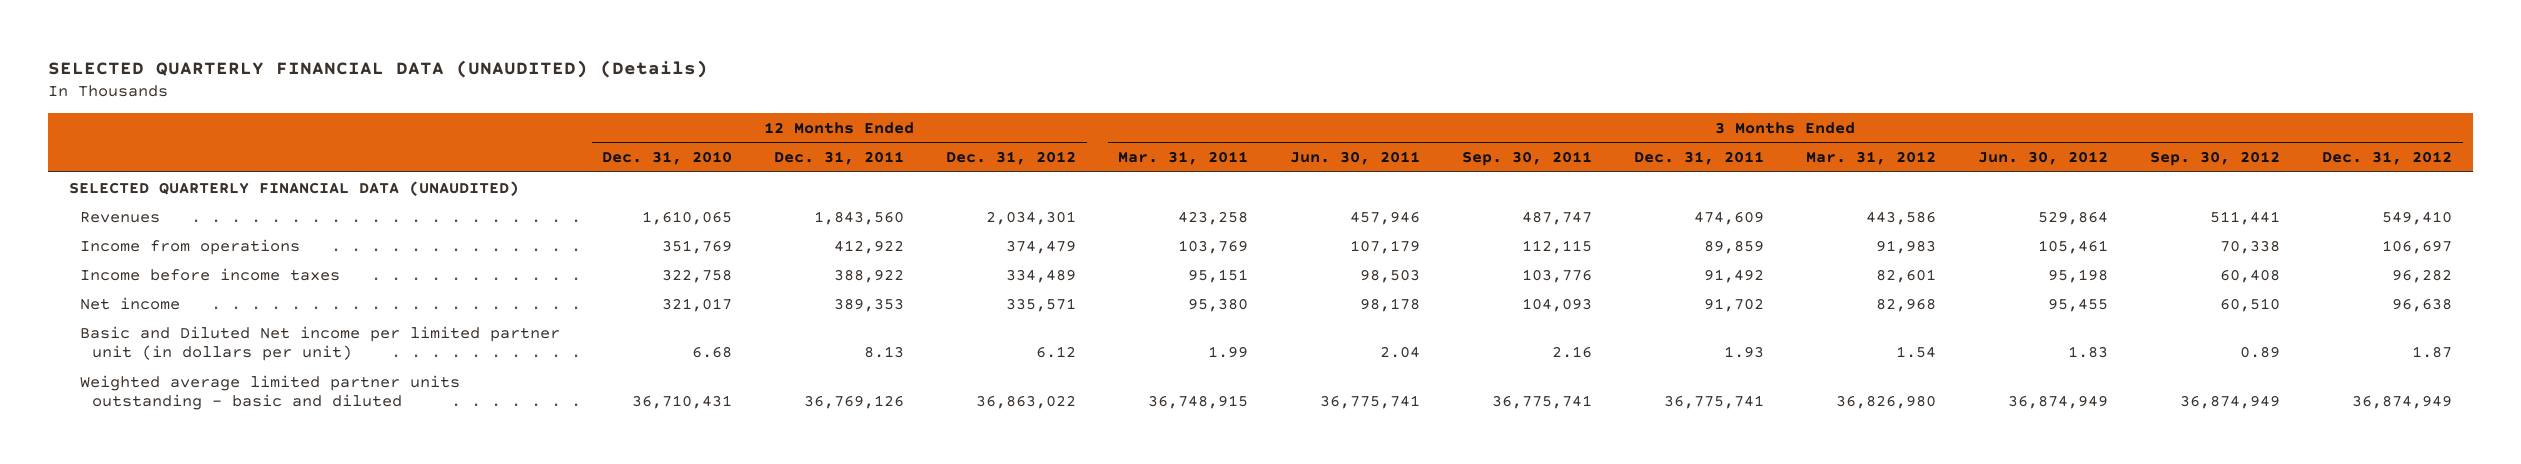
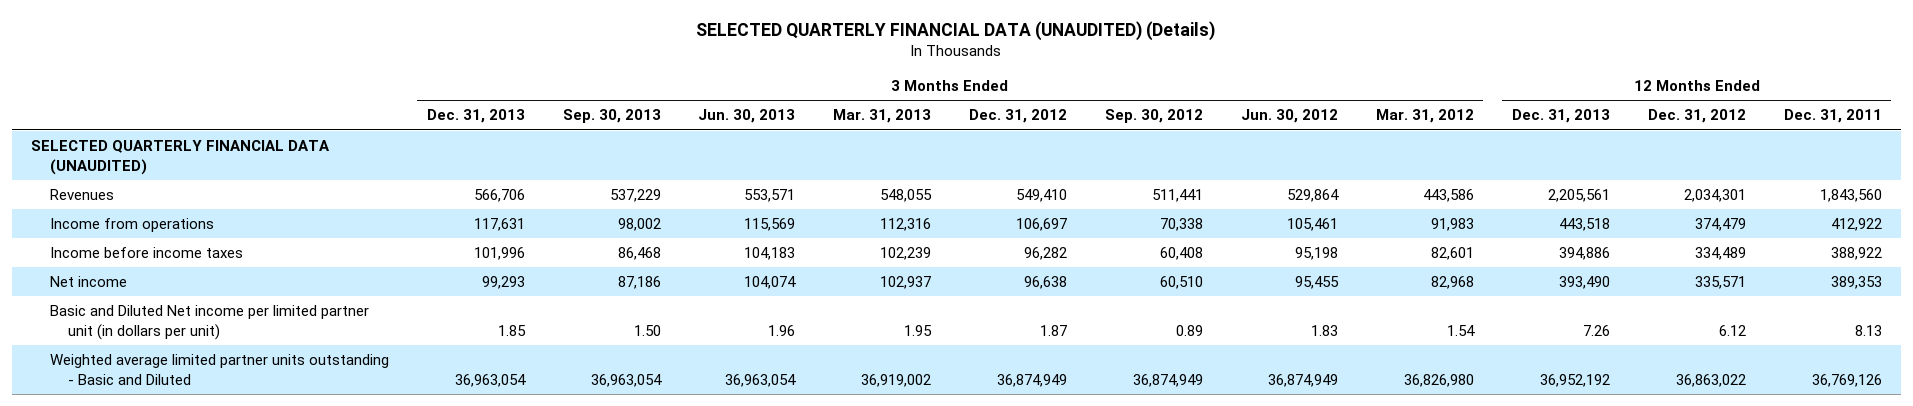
[602,150,733,165] Dec. 31, 2010 -> none
[1118,150,1249,165] Mar. 31, 2011 -> none
[1290,150,1421,165] Jun. 30, 2011 -> none
[1462,150,1593,166] Sep. 30, 2011 -> none
[1634,150,1765,165] Dec. 31, 2011 -> none
none -> [426,109,525,124] Dec. 31, 2013
none -> [562,109,661,124] Sep. 30, 2013
none -> [698,109,796,124] Jun. 30, 2013
none -> [833,109,932,124] Mar. 31, 2013
none -> [1511,109,1610,124] Dec. 31, 2013
[80,374,461,410] Weighted average limited partner units outstanding - basic and diluted -> [49,353,389,385] Weighted average limited partner units outstanding - Basic and Diluted

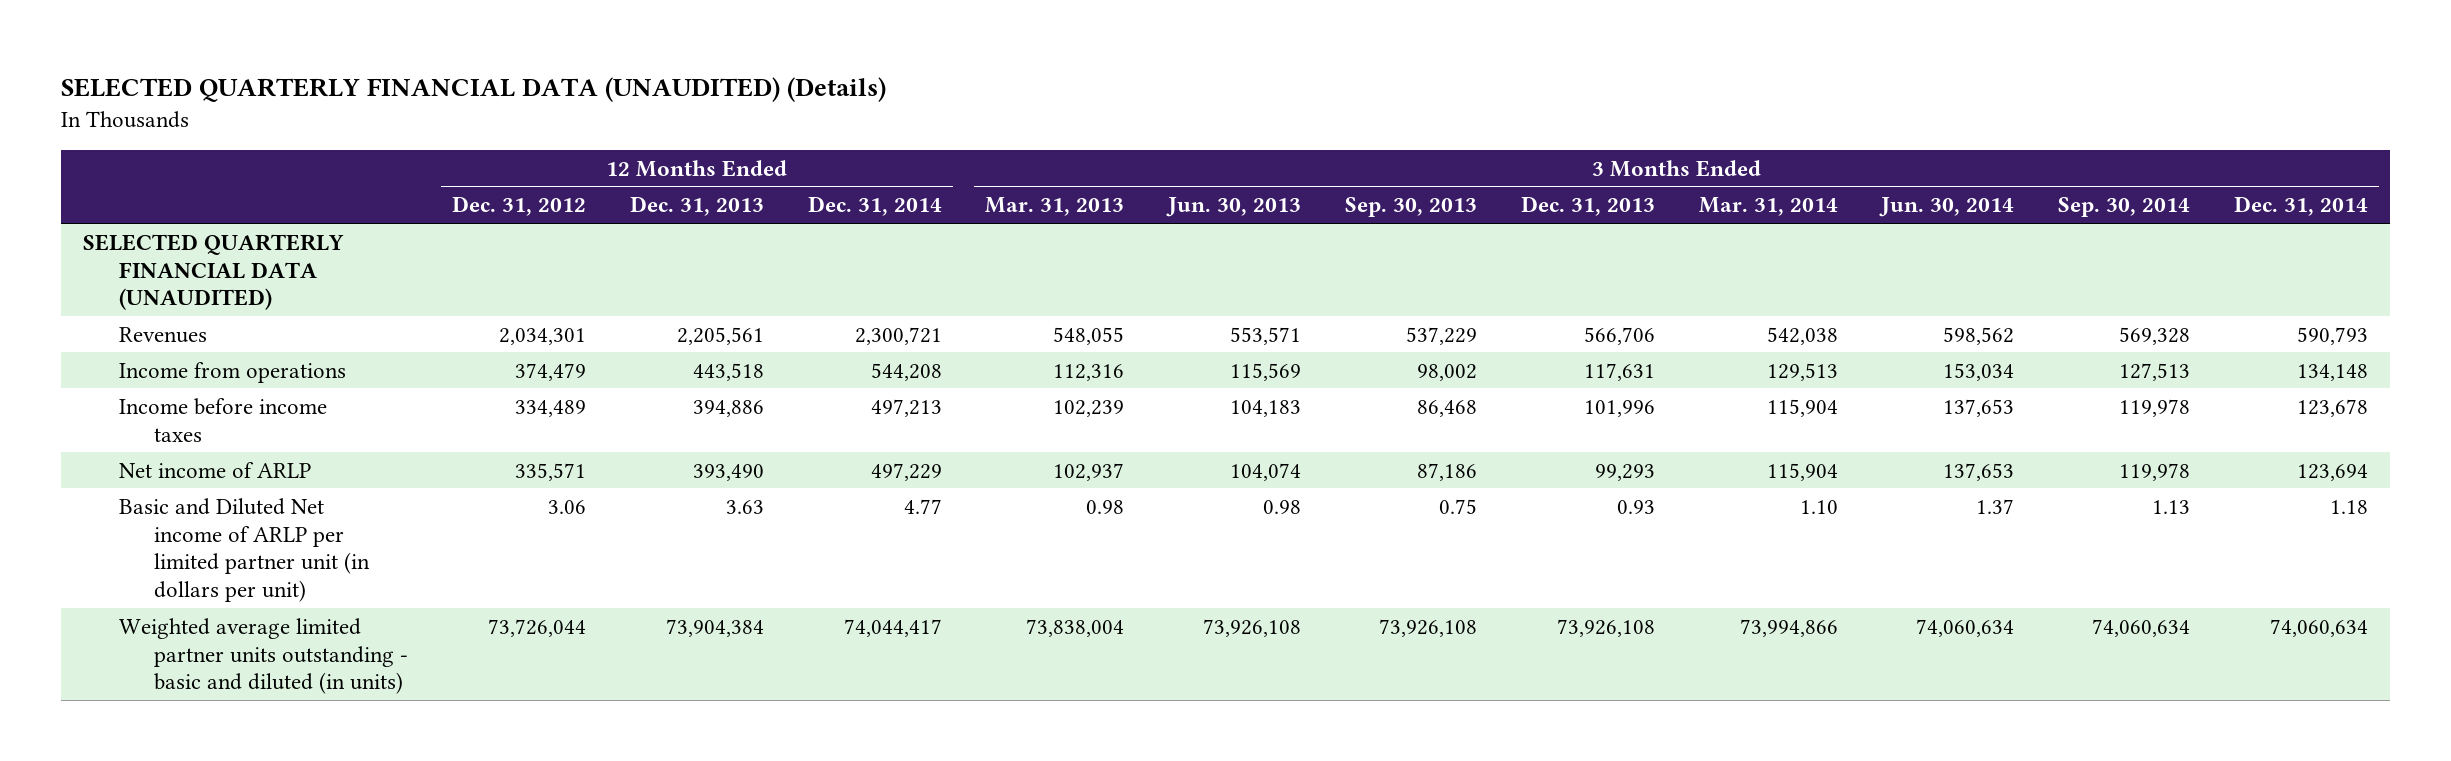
[969,109,1068,124] Dec. 31, 2012 -> none
[1105,109,1204,124] Sep. 30, 2012 -> none
[1241,109,1339,124] Jun. 30, 2012 -> none
[1375,109,1474,124] Mar. 31, 2012 -> none
[1783,109,1882,124] Dec. 31, 2011 -> none
none -> [807,196,942,217] Dec. 31, 2014
none -> [1698,197,1838,217] Mar. 31, 2014
none -> [1879,197,2015,218] Jun. 30, 2014
none -> [2058,197,2191,218] Sep. 30, 2014
none -> [2233,196,2368,217] Dec. 31, 2014
[49,275,127,287] Net income -> [118,461,311,478] Net income of ARLP
[49,304,369,340] Basic and Diluted Net income per limited partner unit (in dollars per unit) -> [118,497,371,603] Basic and Diluted Net income of ARLP per limited partner unit (in dollars per unit)
[497,324,526,336] 1.85 -> [1616,499,1655,514] 0.93
[633,324,661,336] 1.50 -> [1438,498,1477,514] 0.75
[768,324,796,336] 1.96 -> [1263,499,1302,514] 0.98
[904,324,933,336] 1.95 -> [1086,499,1125,514] 0.98
[1582,324,1610,336] 7.26 -> [725,499,764,514] 3.63
[1718,324,1746,336] 6.12 -> [548,499,587,514] 3.06
[49,353,389,385] Weighted average limited partner units outstanding - Basic and Diluted -> [118,617,409,695] Weighted average limited partner units outstanding - basic and diluted (in units)
[454,373,526,387] 36,963,054 -> [1556,618,1655,637] 73,926,108
[590,373,662,387] 36,963,054 -> [1378,618,1477,637] 73,926,108
[725,373,797,387] 36,963,054 -> [1203,618,1302,637] 73,926,108
[861,373,932,387] 36,919,002 -> [1026,618,1125,637] 73,838,004
[1539,373,1610,387] 36,952,192 -> [665,618,764,637] 73,904,384
[1675,373,1746,387] 36,863,022 -> [488,618,587,637] 73,726,044

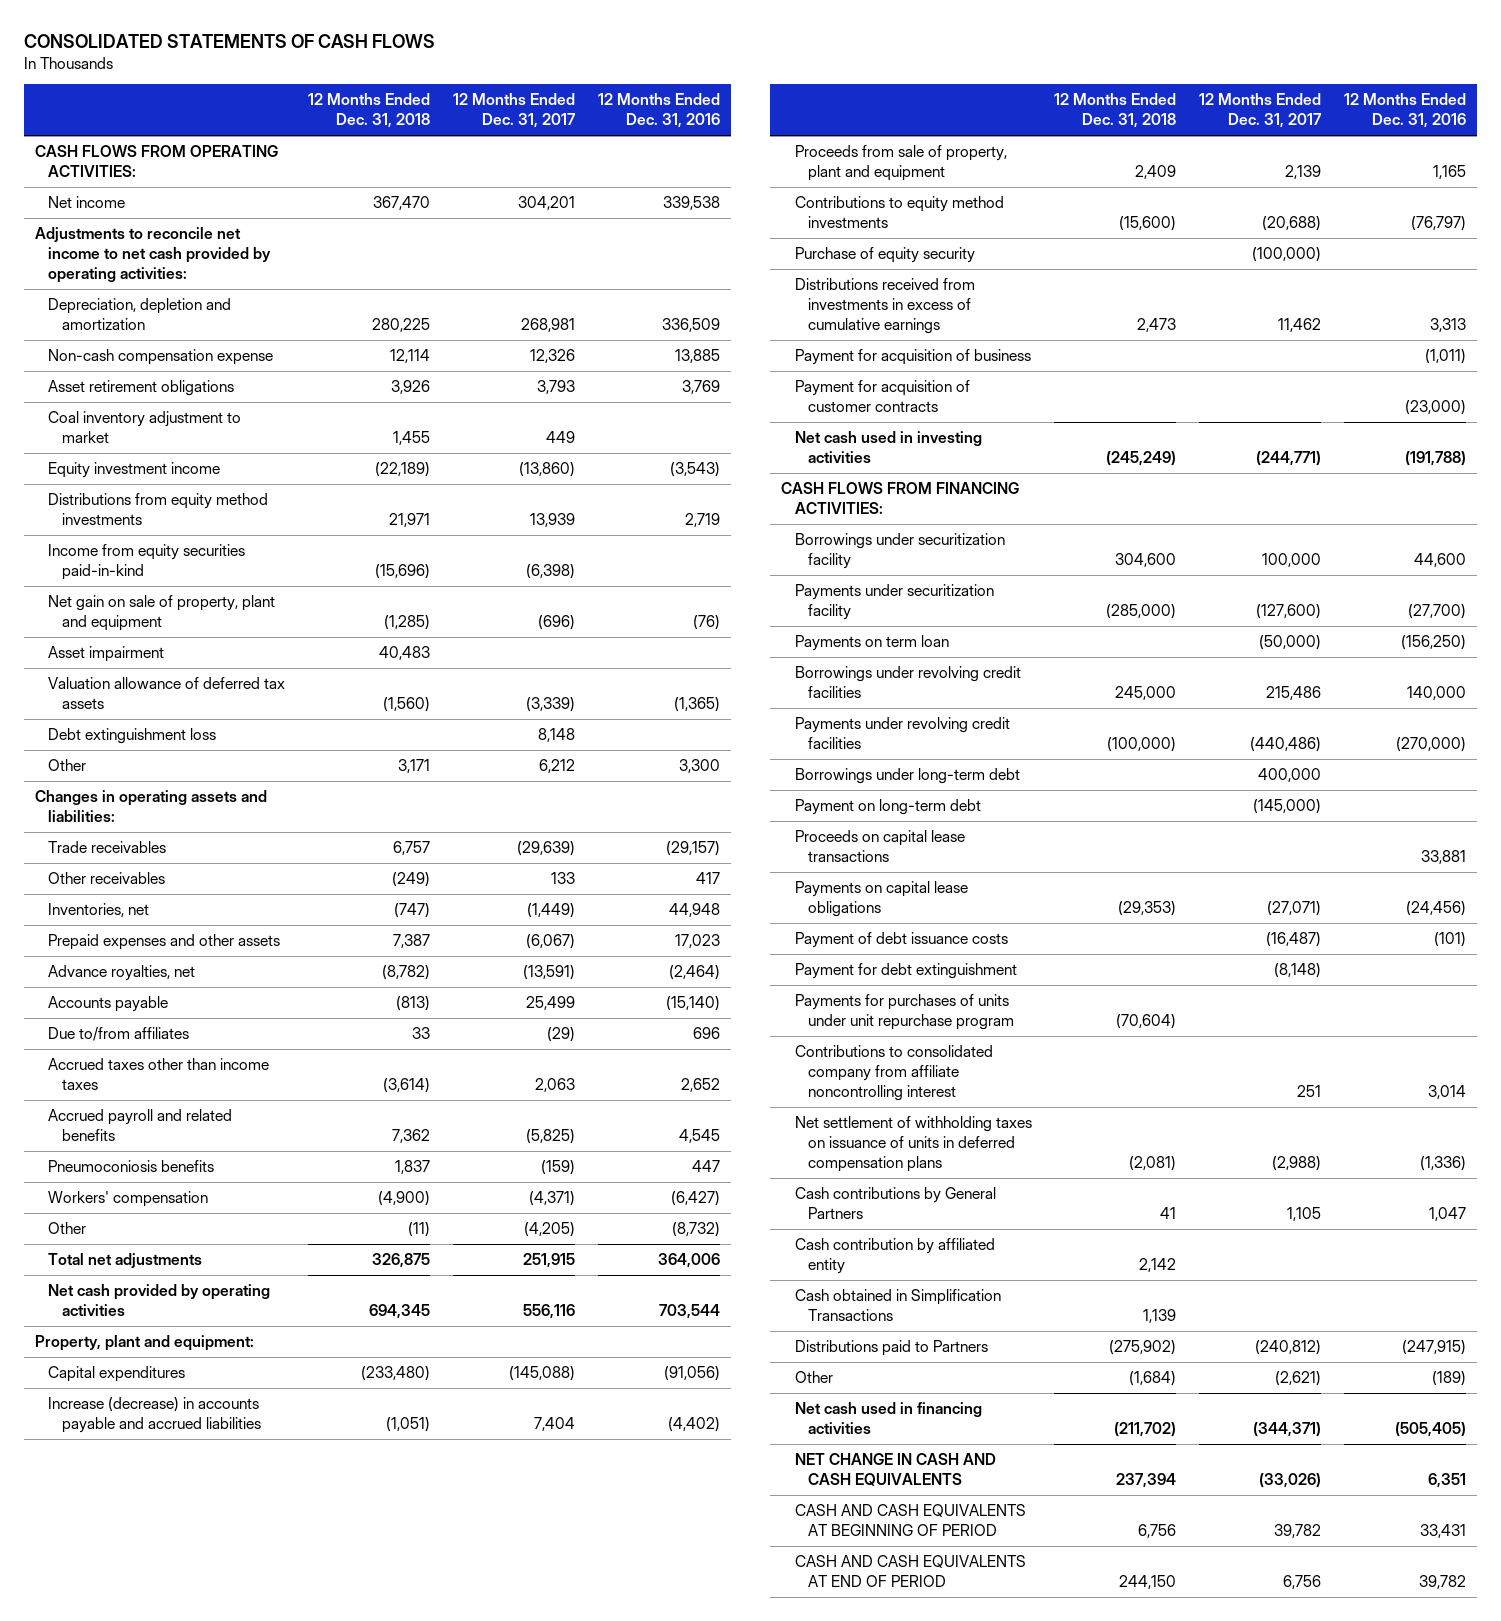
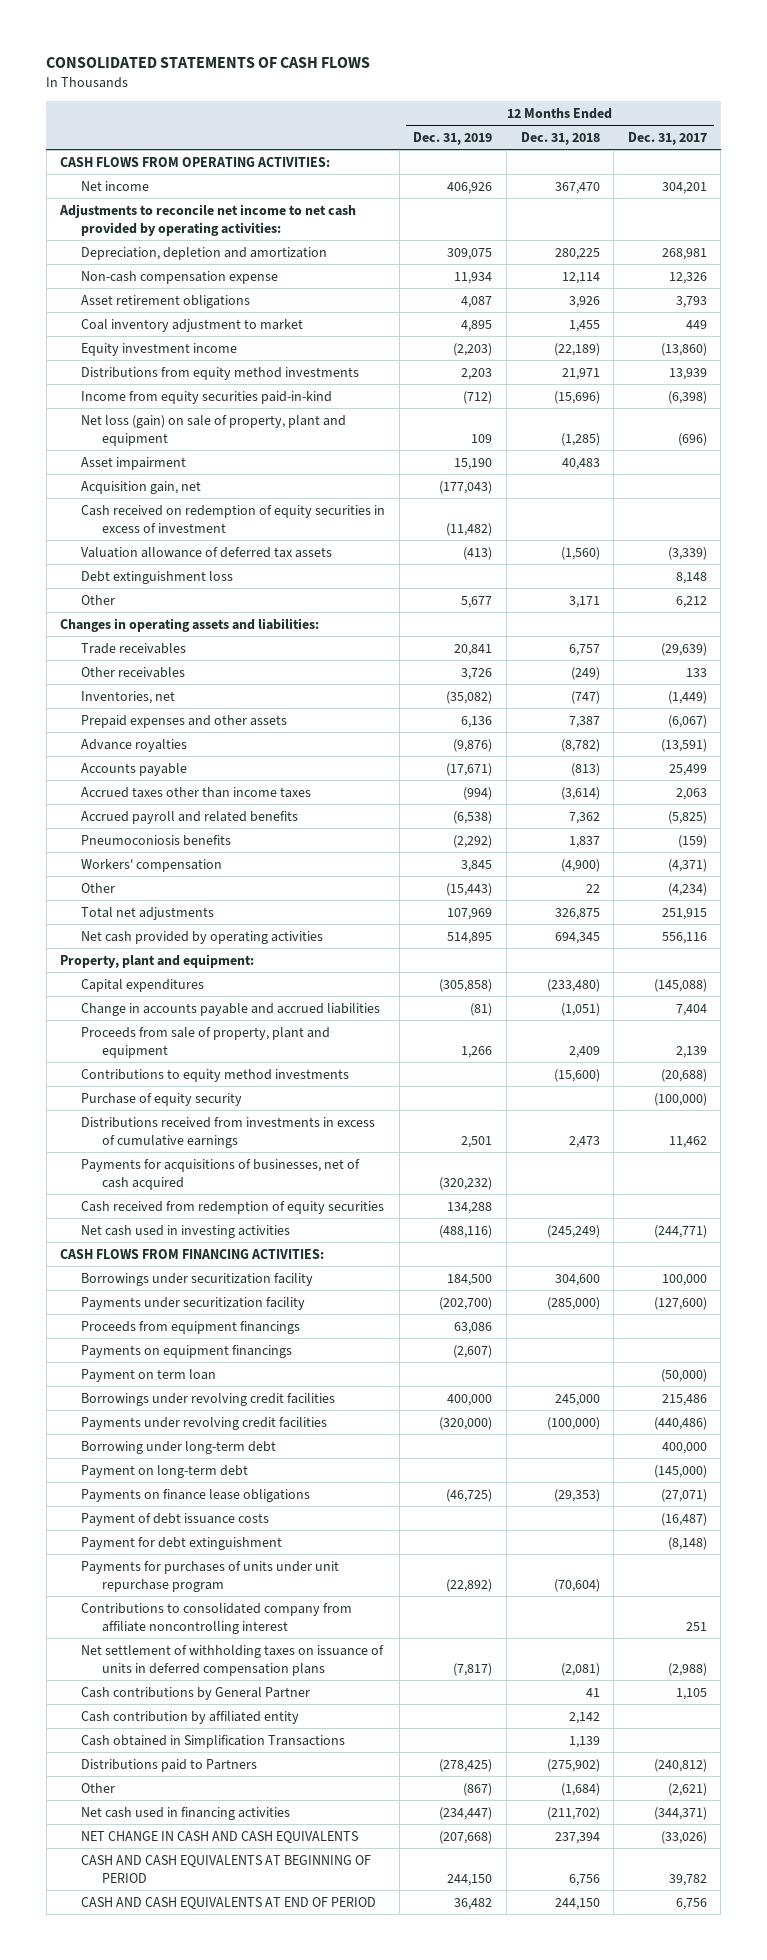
[597,93,720,129] 12 Months Ended Dec. 31, 2016 -> none
none -> [413,131,493,145] Dec. 31, 2019
[48,595,276,632] Net gain on sale of property, plant and equipment -> [81,414,347,446] Net loss (gain) on sale of property, plant and equipment
none -> [81,480,202,494] Acquisition gain, net
none -> [81,504,386,533] Cash received on redemption of equity securities in excess of investment
[48,965,196,982] Advance royalties, net -> [81,738,188,752] Advance royalties
[48,1027,190,1042] Due to/from affiliates -> none
[408,1222,431,1238] (11) -> [585,883,600,893] 22
[524,1222,576,1238] (4,205) -> [667,882,707,896] (4,234)
[48,1397,261,1434] Increase (decrease) in accounts payable and accrued liabilities -> [81,1002,381,1016] Change in accounts payable and accrued liabilities
[794,380,970,413] Payment for acquisition of customer contracts -> none
[794,349,1031,366] Payment for acquisition of business -> [81,1158,361,1190] Payments for acquisitions of businesses, net of cash acquired
none -> [81,1200,385,1214] Cash received from redemption of equity securities
none -> [81,1320,301,1334] Proceeds from equipment financings
none -> [81,1344,293,1358] Payments on equipment financings
[794,635,949,652] Payments on term loan -> [81,1368,217,1382] Payment on term loan
[794,768,1020,785] Borrowings under long-term debt -> [81,1440,277,1454] Borrowing under long-term debt
[794,830,965,863] Proceeds on capital lease transactions -> none
[794,881,968,918] Payments on capital lease obligations -> [81,1488,311,1502] Payments on finance lease obligations
[794,1187,996,1220] Cash contributions by General Partners -> [81,1686,311,1700] Cash contributions by General Partner

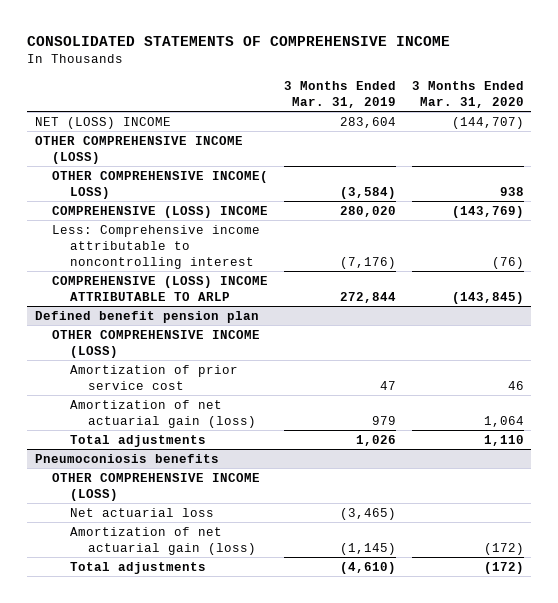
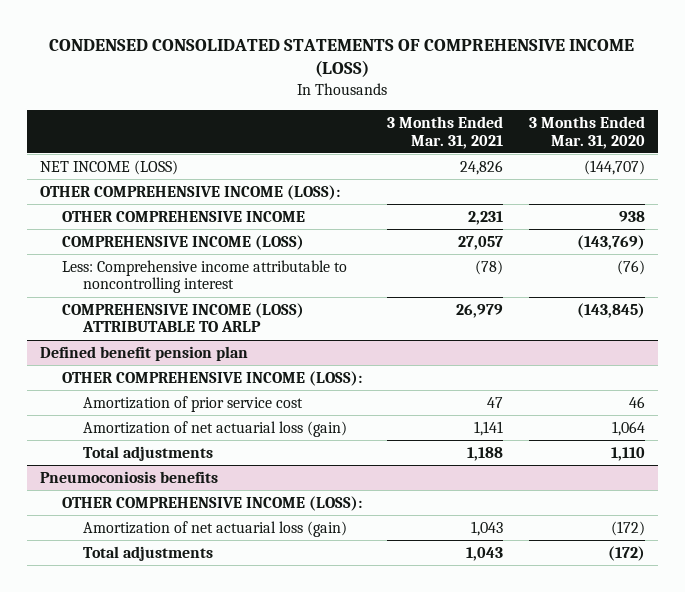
[26,36,450,47] CONSOLIDATED STATEMENTS OF COMPREHENSIVE INCOME -> [49,38,635,78] CONDENSED CONSOLIDATED STATEMENTS OF COMPREHENSIVE INCOME (LOSS)
[284,80,397,108] 3 Months Ended Mar. 31, 2019 -> none
none -> [387,115,504,149] 3 Months Ended Mar. 31, 2021
[34,116,171,129] NET (LOSS) INCOME -> [39,159,178,175] NET INCOME (LOSS)
[34,135,243,164] OTHER COMPREHENSIVE INCOME (LOSS) -> [39,184,340,200] OTHER COMPREHENSIVE INCOME (LOSS):
[52,170,269,199] OTHER COMPREHENSIVE INCOME( LOSS) -> [61,210,305,222] OTHER COMPREHENSIVE INCOME
[52,205,269,218] COMPREHENSIVE (LOSS) INCOME -> [61,234,304,250] COMPREHENSIVE INCOME (LOSS)
[52,275,269,301] COMPREHENSIVE (LOSS) INCOME ATTRIBUTABLE TO ARLP -> [61,302,304,333] COMPREHENSIVE INCOME (LOSS) ATTRIBUTABLE TO ARLP
[52,329,261,358] OTHER COMPREHENSIVE INCOME (LOSS) -> [61,370,362,386] OTHER COMPREHENSIVE INCOME (LOSS):
[70,399,257,428] Amortization of net actuarial gain (loss) -> [83,420,348,437] Amortization of net actuarial loss (gain)
[70,507,215,517] Net actuarial loss -> none
[52,472,261,501] OTHER COMPREHENSIVE INCOME (LOSS) -> [61,495,362,511] OTHER COMPREHENSIVE INCOME (LOSS):
[70,526,257,555] Amortization of net actuarial gain (loss) -> [83,520,348,537] Amortization of net actuarial loss (gain)

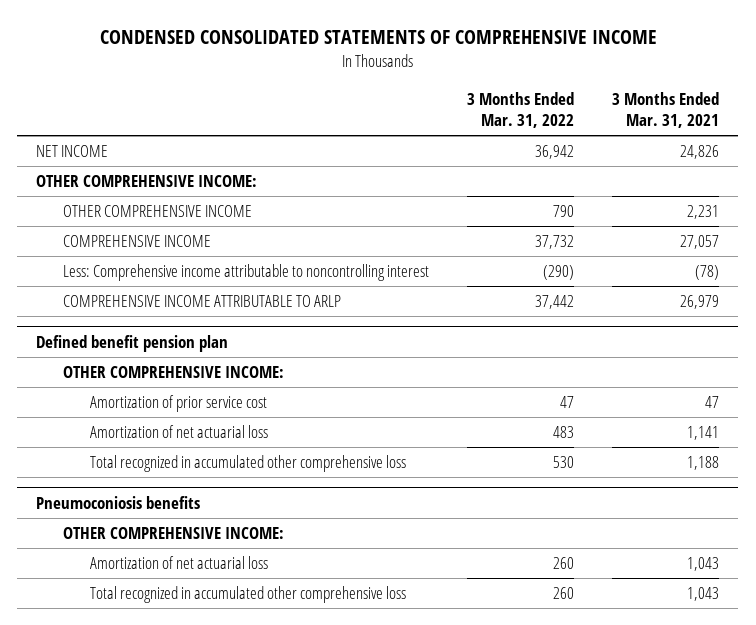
[49,38,635,78] CONDENSED CONSOLIDATED STATEMENTS OF COMPREHENSIVE INCOME (LOSS) -> [99,29,657,44] CONDENSED CONSOLIDATED STATEMENTS OF COMPREHENSIVE INCOME
[528,115,645,149] 3 Months Ended Mar. 31, 2020 -> none
none -> [467,92,575,129] 3 Months Ended Mar. 31, 2022
[39,159,178,175] NET INCOME (LOSS) -> [36,145,109,158] NET INCOME
[39,184,340,200] OTHER COMPREHENSIVE INCOME (LOSS): -> [36,175,258,188] OTHER COMPREHENSIVE INCOME:
[61,234,304,250] COMPREHENSIVE INCOME (LOSS) -> [63,235,212,248] COMPREHENSIVE INCOME
[61,302,304,333] COMPREHENSIVE INCOME (LOSS) ATTRIBUTABLE TO ARLP -> [63,295,342,308] COMPREHENSIVE INCOME ATTRIBUTABLE TO ARLP
[61,370,362,386] OTHER COMPREHENSIVE INCOME (LOSS): -> [63,366,285,379] OTHER COMPREHENSIVE INCOME:
[83,420,348,437] Amortization of net actuarial loss (gain) -> [89,425,268,439] Amortization of net actuarial loss
[83,445,214,461] Total adjustments -> [89,455,406,473] Total recognized in accumulated other comprehensive loss
[61,495,362,511] OTHER COMPREHENSIVE INCOME (LOSS): -> [63,527,285,540] OTHER COMPREHENSIVE INCOME:
[83,520,348,537] Amortization of net actuarial loss (gain) -> [89,556,268,570] Amortization of net actuarial loss
[83,545,214,561] Total adjustments -> [89,586,406,604] Total recognized in accumulated other comprehensive loss

